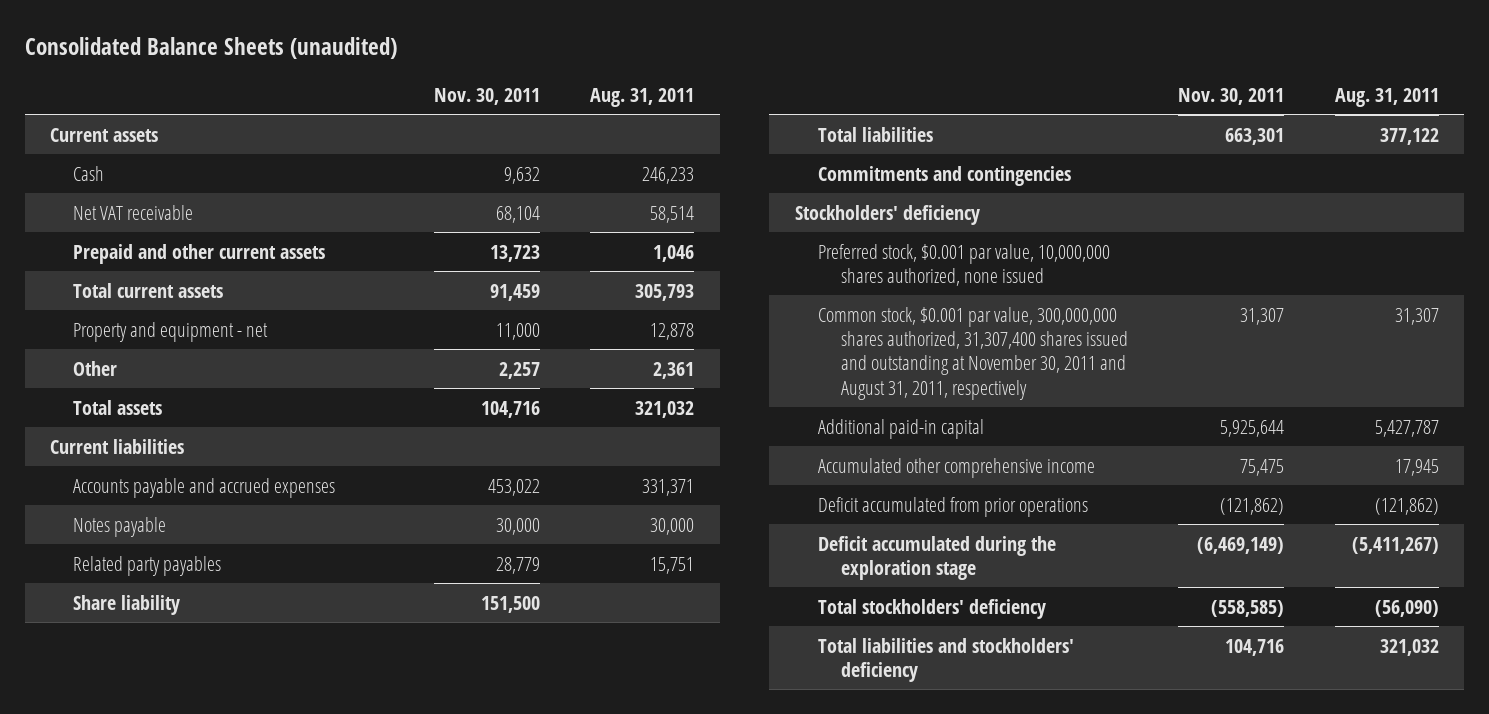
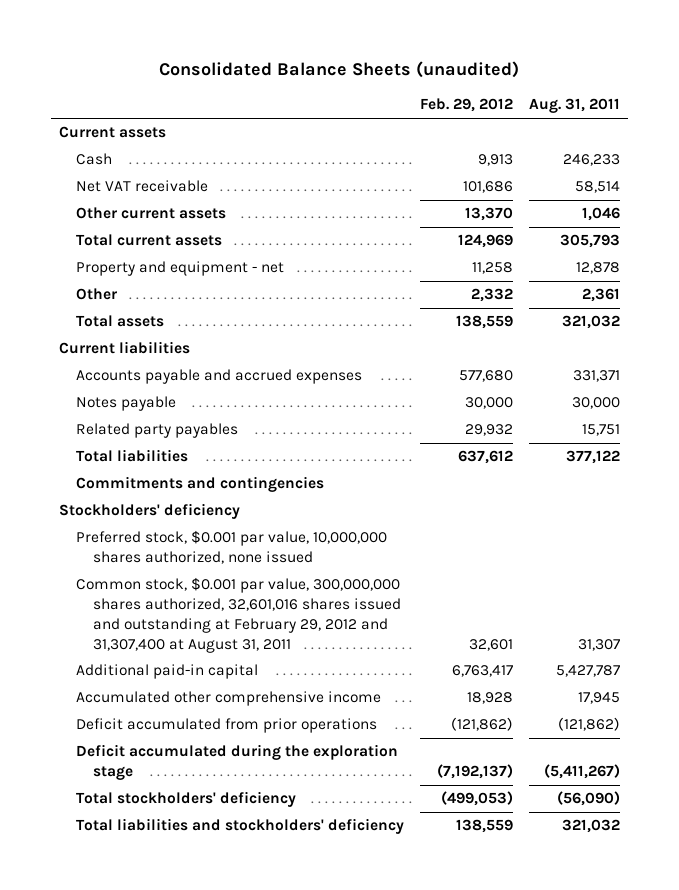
[433,87,540,105] Nov. 30, 2011 -> none
none -> [419,98,513,113] Feb. 29, 2012
[73,243,326,264] Prepaid and other current assets -> [75,207,226,220] Other current assets
[73,594,181,615] Share liability -> none
[817,306,1128,400] Common stock, $0.001 par value, 300,000,000 shares authorized, 31,307,400 shares issued and outstanding at November 30, 2011 and August 31, 2011, respectively -> [75,577,401,653] Common stock, $0.001 par value, 300,000,000 shares authorized, 32,601,016 shares issued and outstanding at February 29, 2012 and 31,307,400 at August 31, 2011

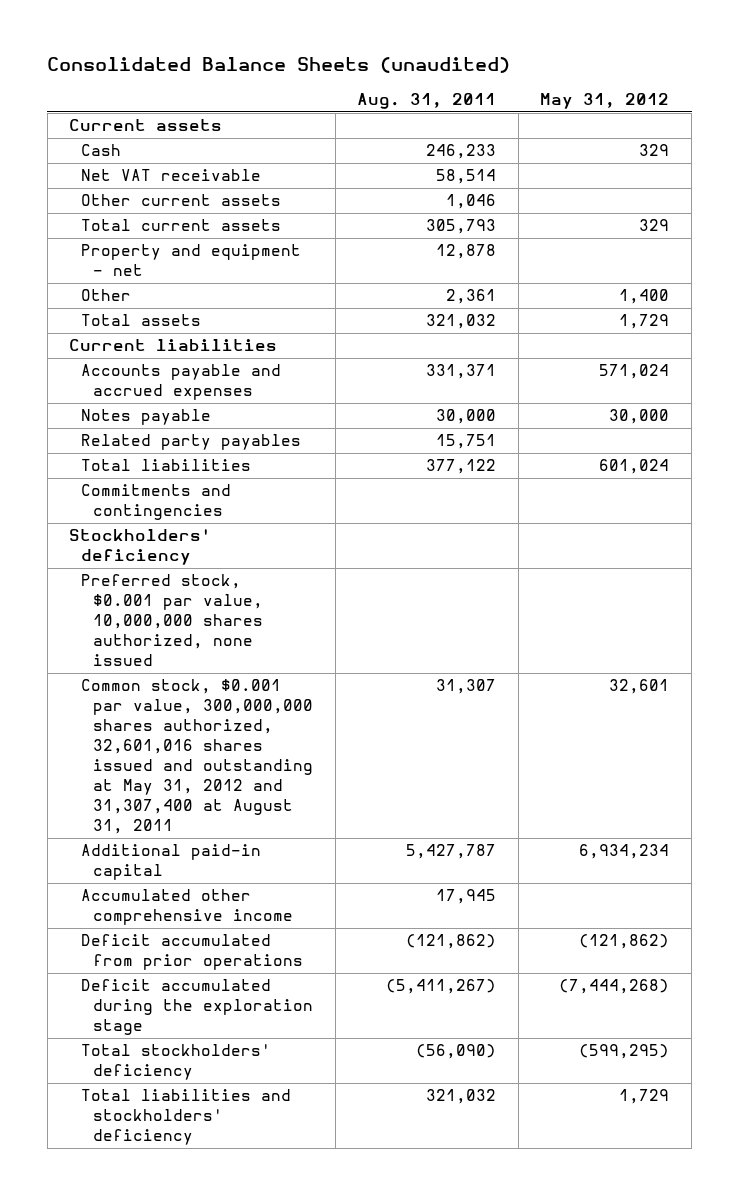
[419,98,513,113] Feb. 29, 2012 -> none
none -> [540,93,670,110] May 31, 2012
[75,577,401,653] Common stock, $0.001 par value, 300,000,000 shares authorized, 32,601,016 shares issued and outstanding at February 29, 2012 and 31,307,400 at August 31, 2011 -> [81,679,314,835] Common stock, $0.001 par value, 300,000,000 shares authorized, 32,601,016 shares issued and outstanding at May 31, 2012 and 31,307,400 at August 31, 2011

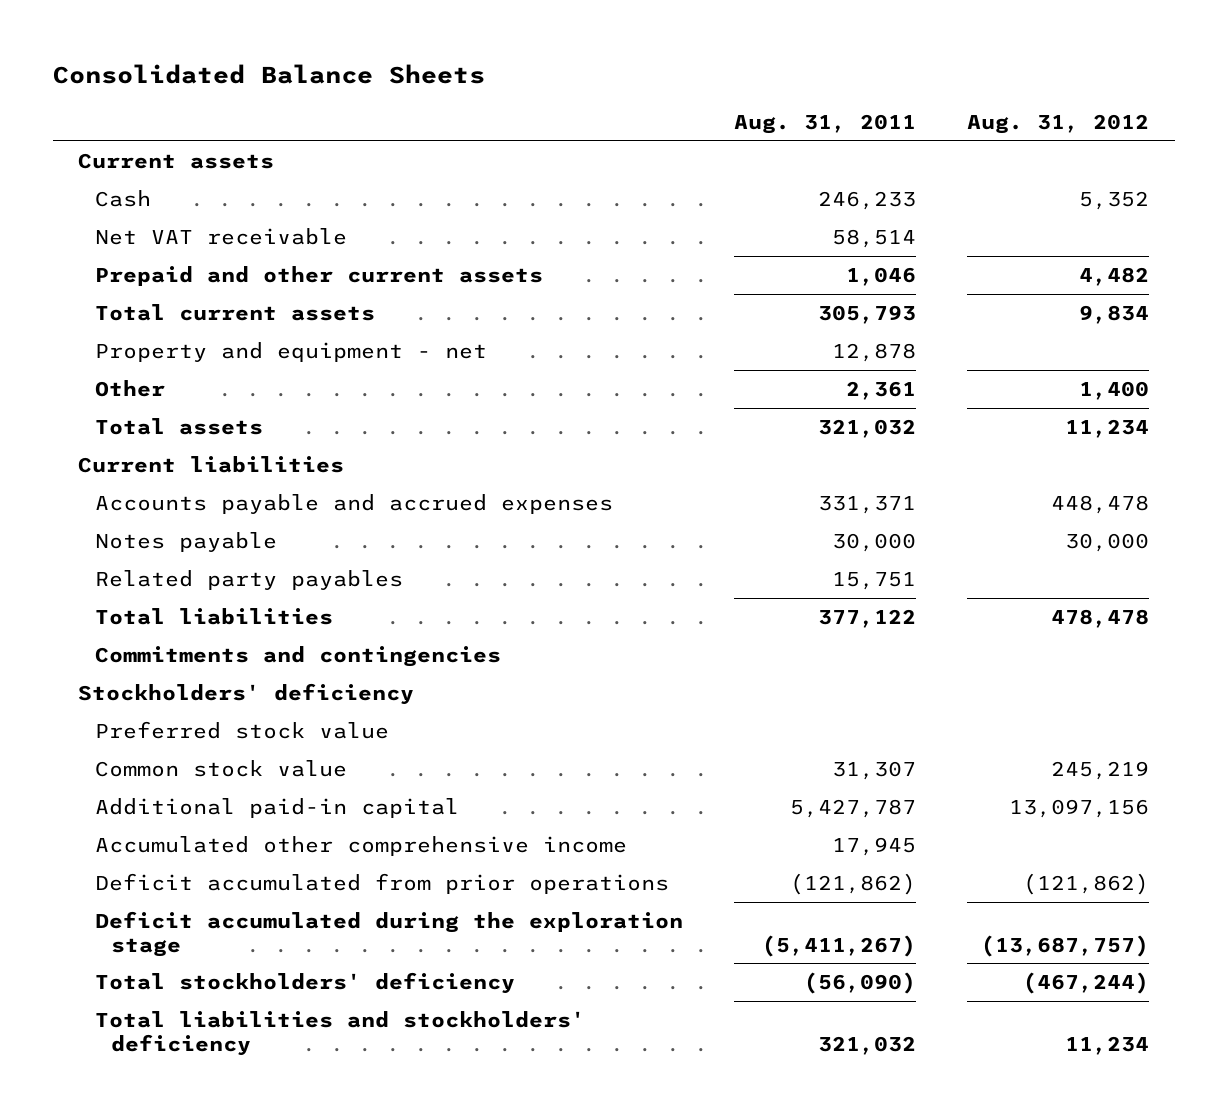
[47,57,511,74] Consolidated Balance Sheets (unaudited) -> [52,64,485,85] Consolidated Balance Sheets
[540,93,670,110] May 31, 2012 -> none
none -> [967,113,1150,134] Aug. 31, 2012
[81,194,282,207] Other current assets -> [94,265,543,286] Prepaid and other current assets
[81,574,264,667] Preferred stock, $0.001 par value, 10,000,000 shares authorized, none issued -> [94,720,389,739] Preferred stock value
[81,679,314,835] Common stock, $0.001 par value, 300,000,000 shares authorized, 32,601,016 shares issued and outstanding at May 31, 2012 and 31,307,400 at August 31, 2011 -> [94,759,347,777] Common stock value

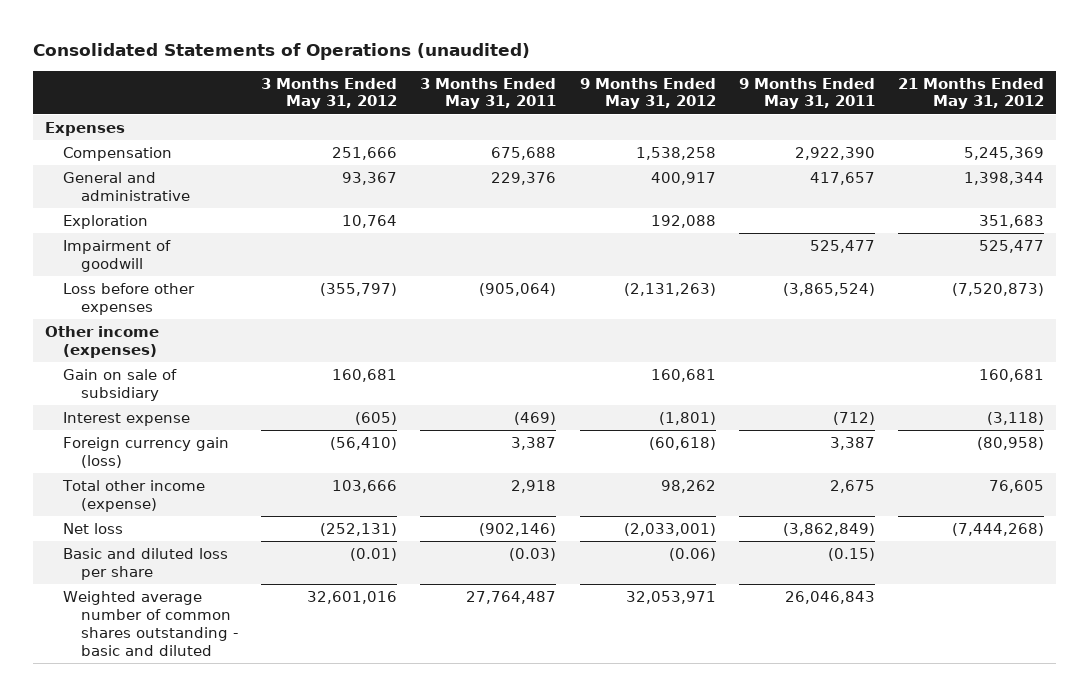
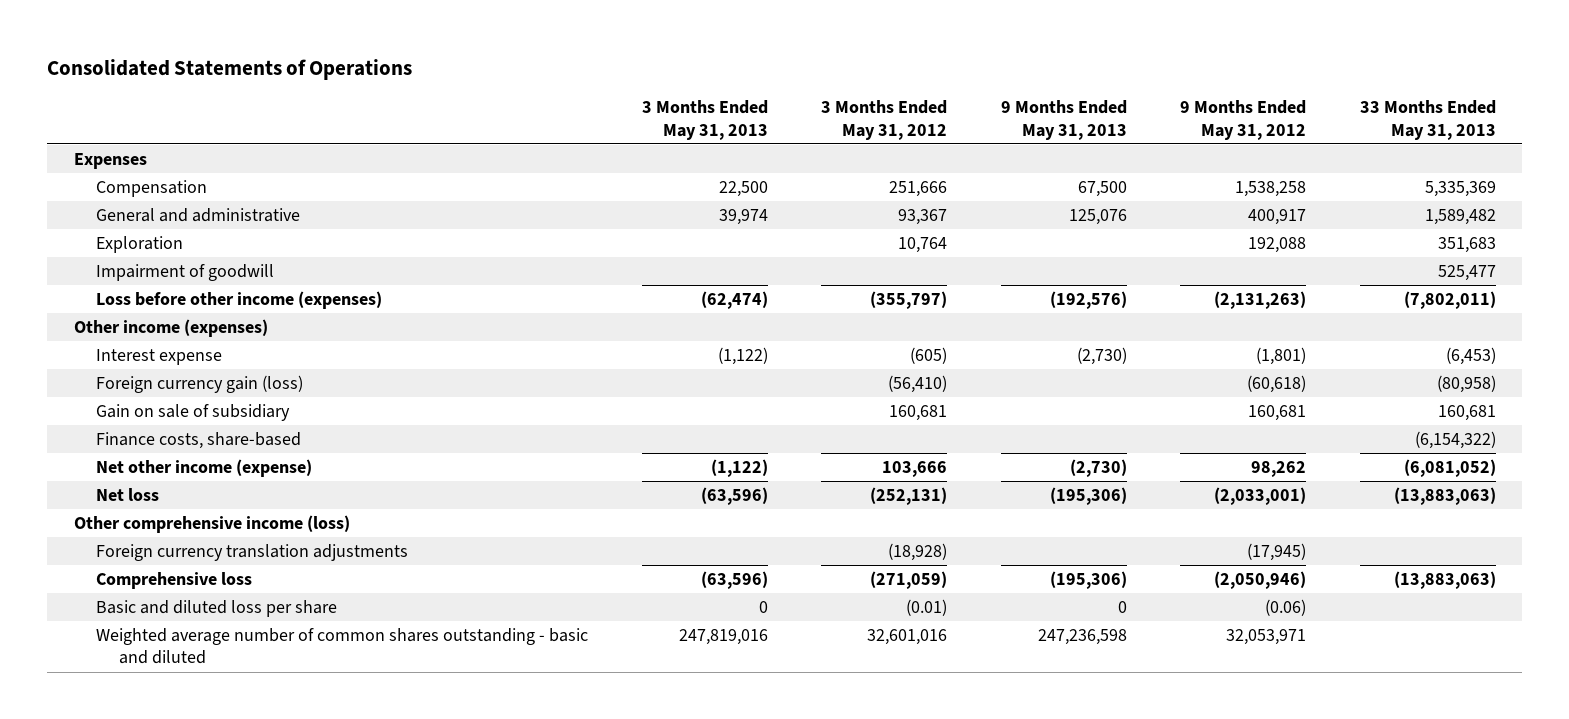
[33,42,531,60] Consolidated Statements of Operations (unaudited) -> [47,59,413,81] Consolidated Statements of Operations
[420,77,557,110] 3 Months Ended May 31, 2011 -> none
[738,77,875,110] 9 Months Ended May 31, 2011 -> none
[897,77,1044,110] 21 Months Ended May 31, 2012 -> none
none -> [641,100,768,140] 3 Months Ended May 31, 2013
none -> [1000,100,1127,140] 9 Months Ended May 31, 2013
none -> [1359,100,1496,140] 33 Months Ended May 31, 2013
[62,282,195,315] Loss before other expenses -> [96,291,383,310] Loss before other income (expenses)
[62,368,177,401] Gain on sale of subsidiary -> [96,404,291,422] Gain on sale of subsidiary
none -> [96,432,302,450] Finance costs, share-based
[61,479,205,512] Total other income (expense) -> [96,459,313,478] Net other income (expense)
none -> [73,515,350,534] Other comprehensive income (loss)
none -> [96,544,409,562] Foreign currency translation adjustments
none -> [96,572,253,590] Comprehensive loss

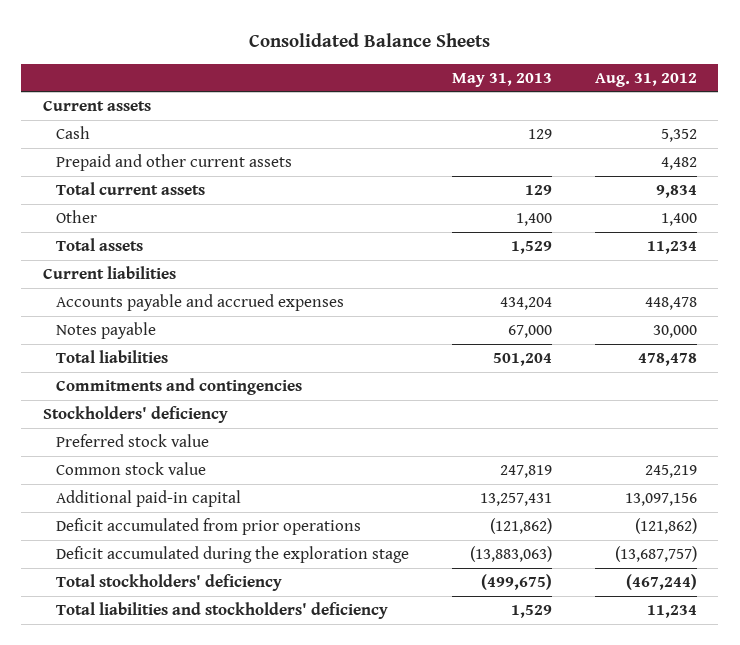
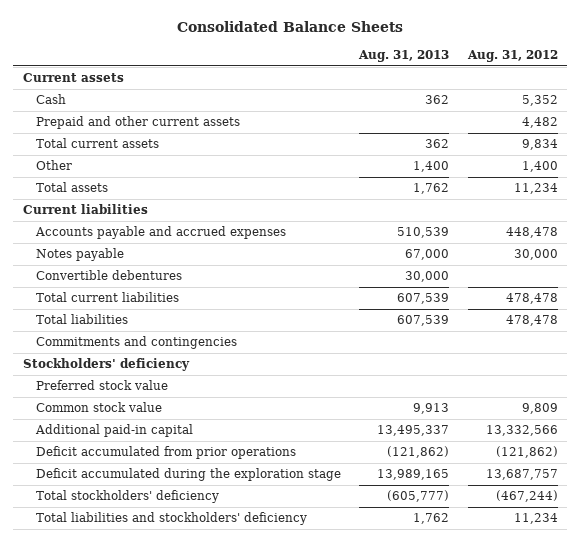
[452,72,553,87] May 31, 2013 -> none
none -> [358,50,450,63] Aug. 31, 2013
none -> [36,270,183,281] Convertible debentures
none -> [36,292,180,303] Total current liabilities
[644,465,697,479] 245,219 -> [521,403,558,415] 9,809
[624,493,697,507] 13,097,156 -> [485,425,558,437] 13,332,566
[614,546,697,563] (13,687,757) -> [485,469,558,481] 13,687,757

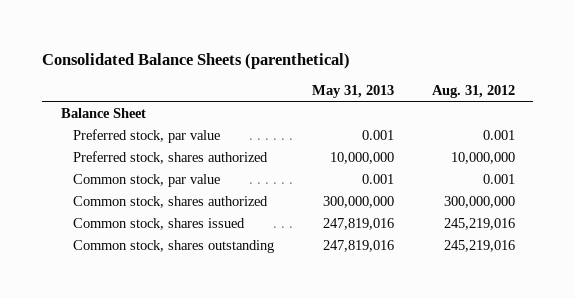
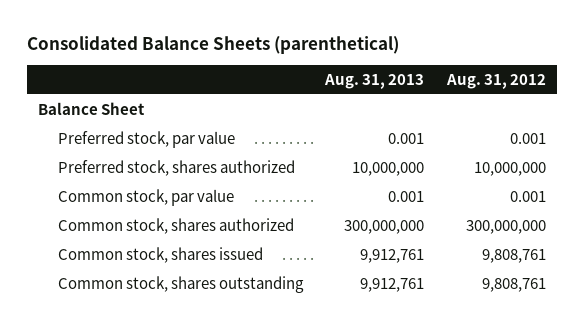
[311,84,394,98] May 31, 2013 -> none
none -> [324,73,425,89] Aug. 31, 2013
[443,217,515,230] 245,219,016 -> [481,248,546,263] 9,808,761
[443,239,515,252] 245,219,016 -> [481,277,546,292] 9,808,761

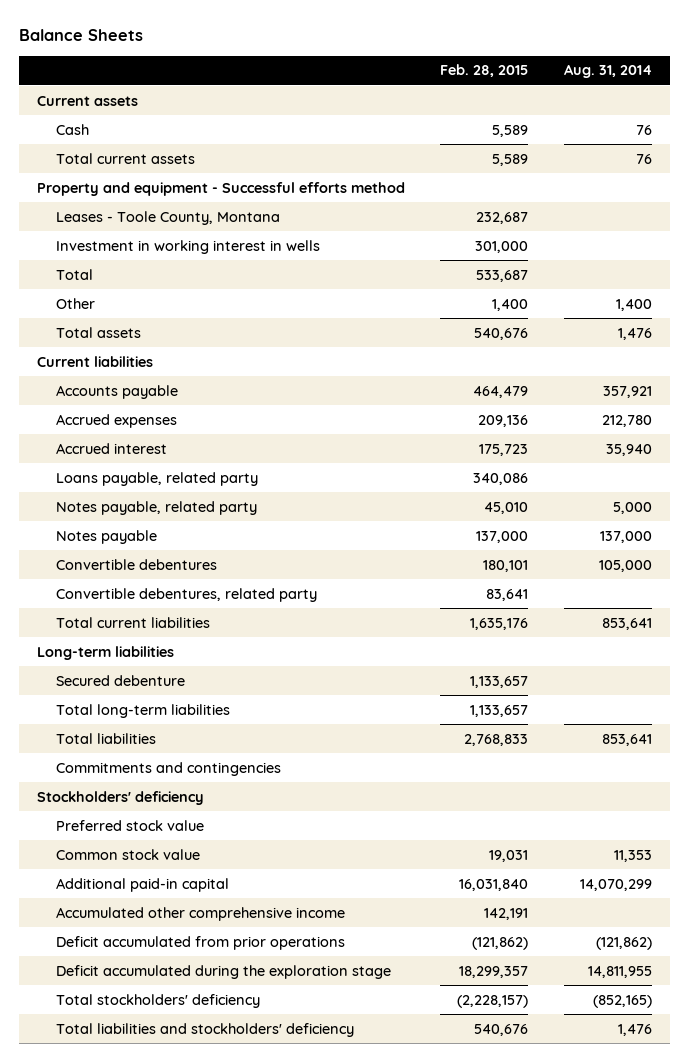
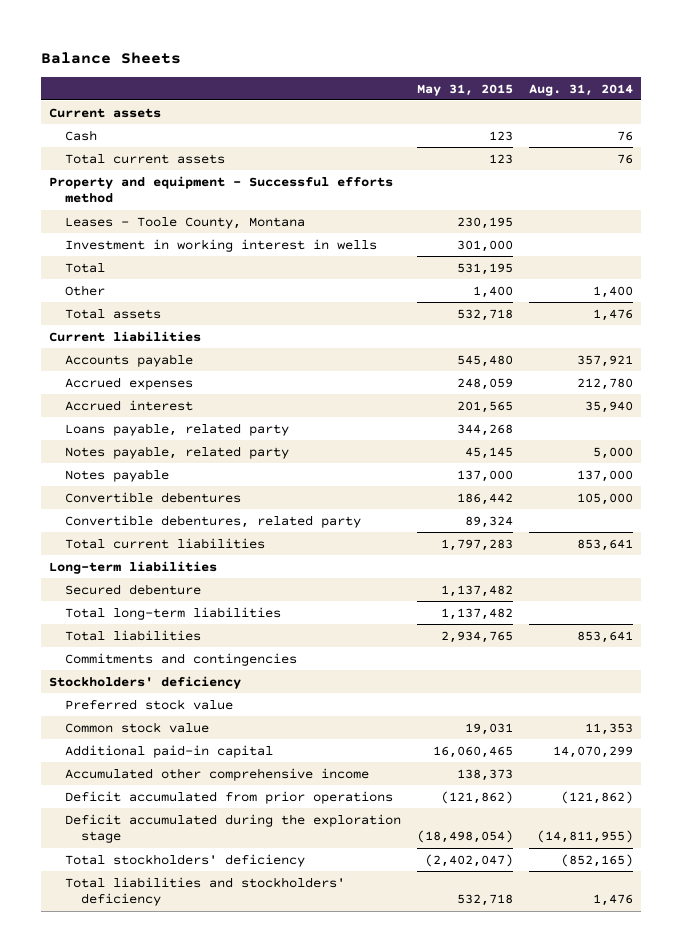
[440,64,529,78] Feb. 28, 2015 -> none
none -> [416,83,513,96] May 31, 2015
[587,965,652,978] 14,811,955 -> [536,830,633,844] (14,811,955)

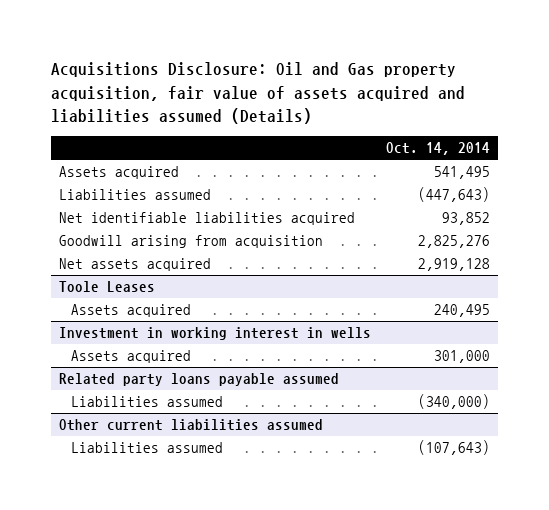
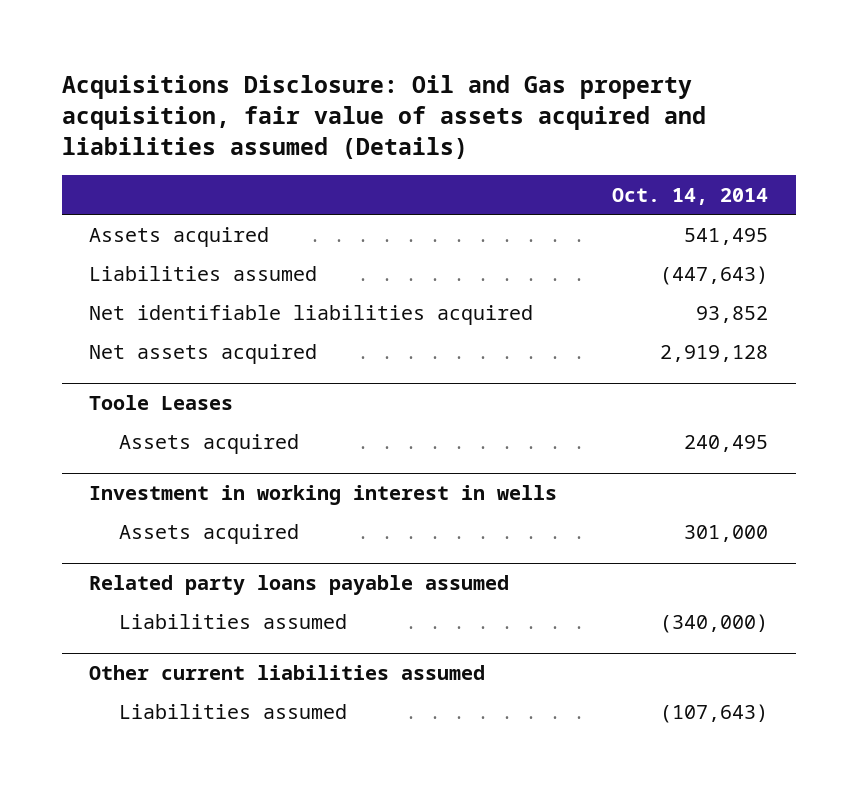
[58,235,323,249] Goodwill arising from acquisition -> none

